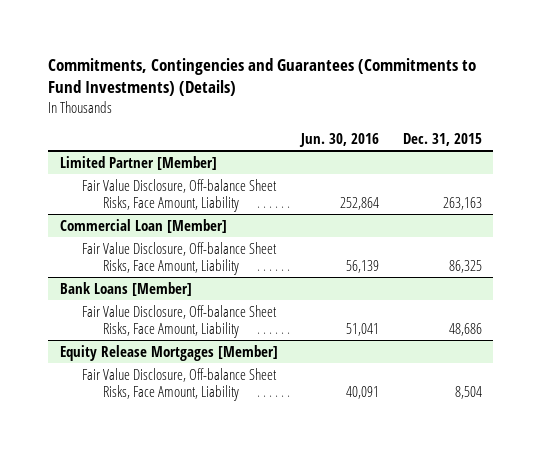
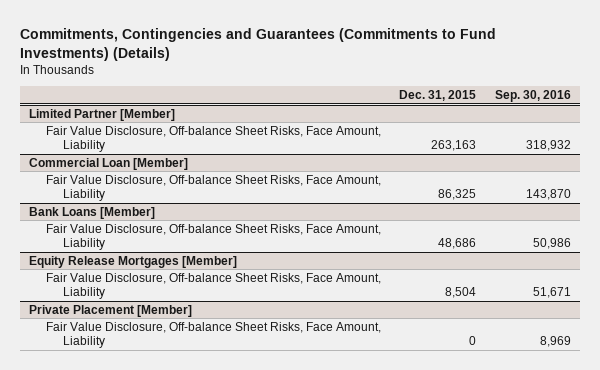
[299,132,380,147] Jun. 30, 2016 -> none
none -> [494,90,571,103] Sep. 30, 2016
none -> [28,304,192,317] Private Placement [Member]
none -> [45,321,381,349] Fair Value Disclosure, Off-balance Sheet Risks, Face Amount, Liability

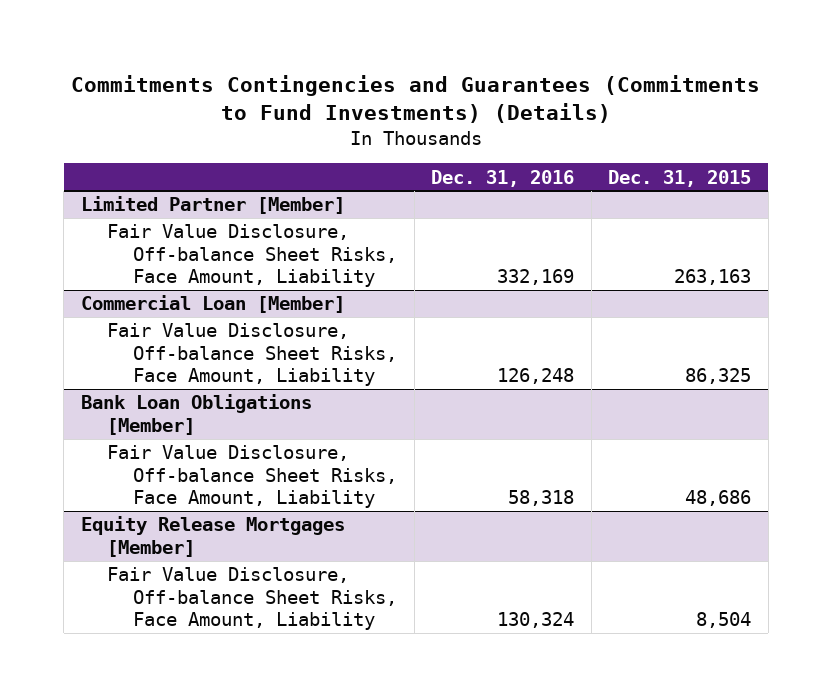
[19,27,496,61] Commitments, Contingencies and Guarantees (Commitments to Fund Investments) (Details) -> [70,75,760,124] Commitments Contingencies and Guarantees (Commitments to Fund Investments) (Details)
[494,90,571,103] Sep. 30, 2016 -> none
none -> [431,169,575,187] Dec. 31, 2016
[28,206,155,219] Bank Loans [Member] -> [80,394,312,435] Bank Loan Obligations [Member]
[28,304,192,317] Private Placement [Member] -> none
[45,321,381,349] Fair Value Disclosure, Off-balance Sheet Risks, Face Amount, Liability -> none

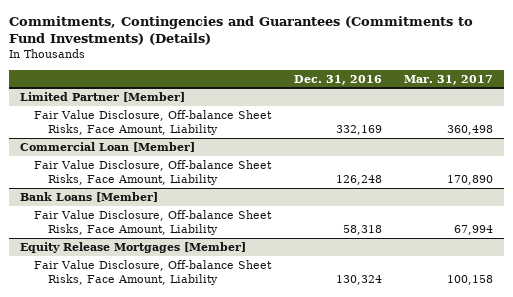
[70,75,760,124] Commitments Contingencies and Guarantees (Commitments to Fund Investments) (Details) -> [8,16,473,46] Commitments, Contingencies and Guarantees (Commitments to Fund Investments) (Details)
[608,169,752,187] Dec. 31, 2015 -> none
none -> [404,74,494,85] Mar. 31, 2017
[80,394,312,435] Bank Loan Obligations [Member] -> [20,191,159,202] Bank Loans [Member]

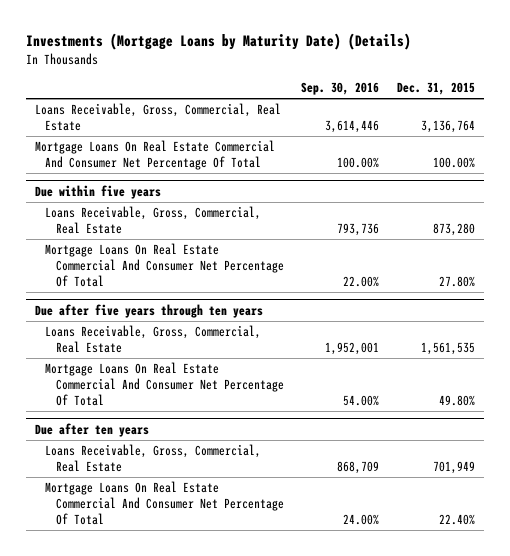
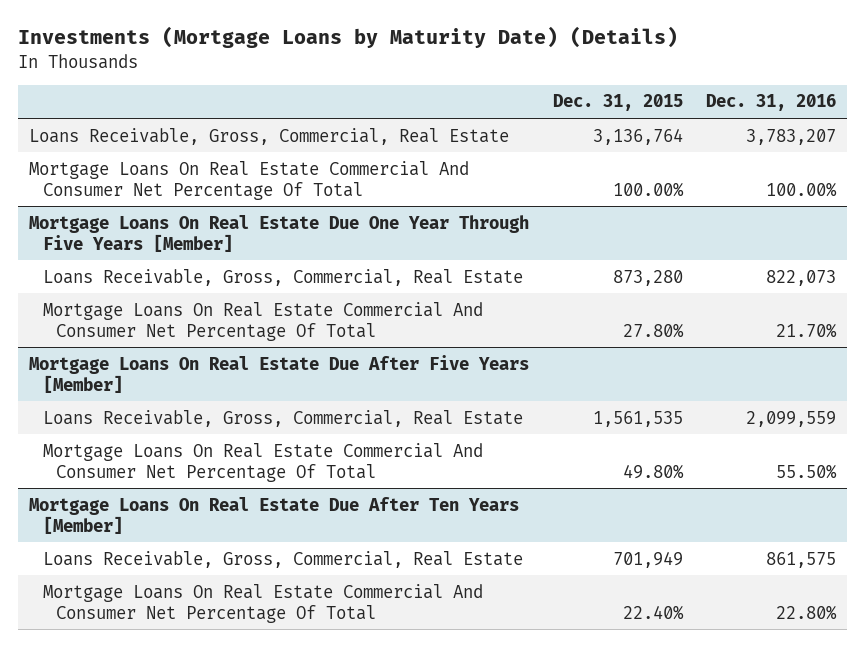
[301,82,380,96] Sep. 30, 2016 -> none
none -> [705,94,836,112] Dec. 31, 2016
[34,185,161,200] Due within five years -> [29,214,530,252] Mortgage Loans On Real Estate Due One Year Through Five Years [Member]
[34,304,263,319] Due after five years through ten years -> [29,354,530,393] Mortgage Loans On Real Estate Due After Five Years [Member]
[34,423,149,438] Due after ten years -> [29,496,520,534] Mortgage Loans On Real Estate Due After Ten Years [Member]

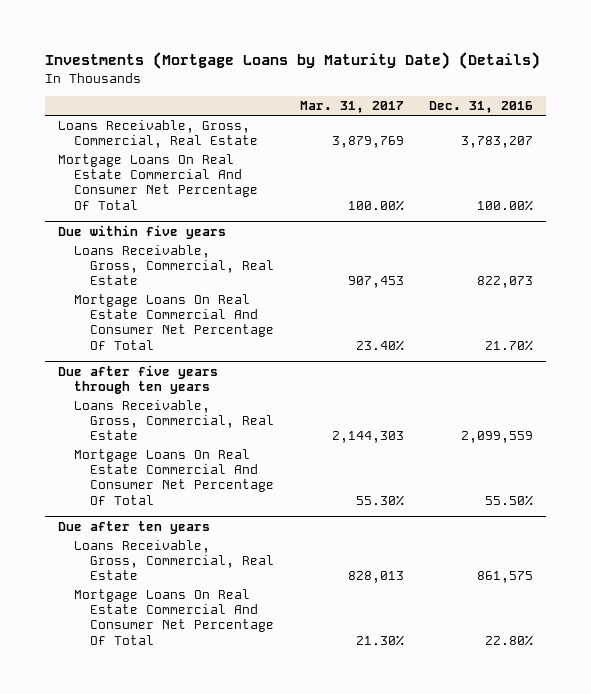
[552,94,683,112] Dec. 31, 2015 -> none
none -> [299,101,404,114] Mar. 31, 2017
[29,214,530,252] Mortgage Loans On Real Estate Due One Year Through Five Years [Member] -> [57,224,226,239] Due within five years
[29,354,530,393] Mortgage Loans On Real Estate Due After Five Years [Member] -> [57,364,218,394] Due after five years through ten years
[29,496,520,534] Mortgage Loans On Real Estate Due After Ten Years [Member] -> [57,520,210,534] Due after ten years

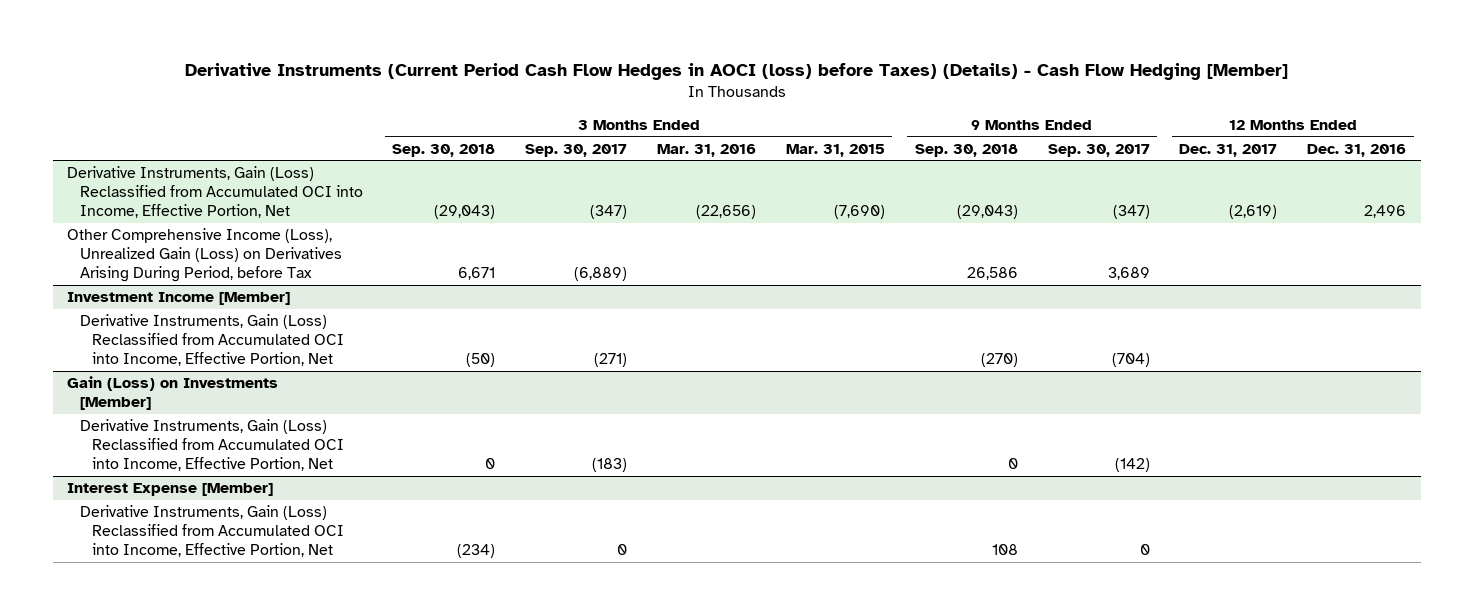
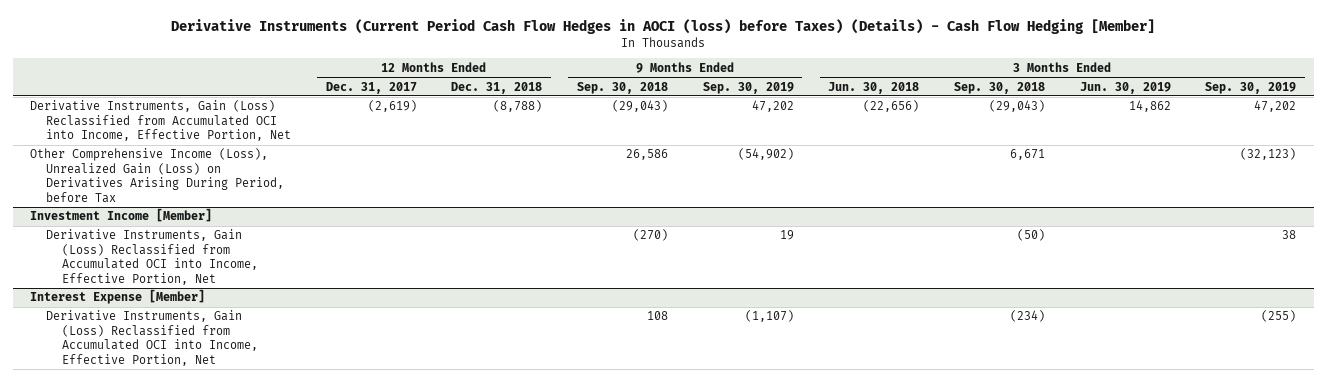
[525,143,628,157] Sep. 30, 2017 -> none
[657,143,757,157] Mar. 31, 2016 -> none
[785,143,885,157] Mar. 31, 2015 -> none
[1047,143,1150,157] Sep. 30, 2017 -> none
[1307,143,1407,157] Dec. 31, 2016 -> none
none -> [451,81,543,94] Dec. 31, 2018
none -> [702,81,794,94] Sep. 30, 2019
none -> [828,81,920,94] Jun. 30, 2018
none -> [1079,81,1171,94] Jun. 30, 2019
none -> [1205,81,1297,94] Sep. 30, 2019
[67,376,279,411] Gain (Loss) on Investments [Member] -> none
[79,419,344,471] Derivative Instruments, Gain (Loss) Reclassified from Accumulated OCI into Income, Effective Portion, Net -> none

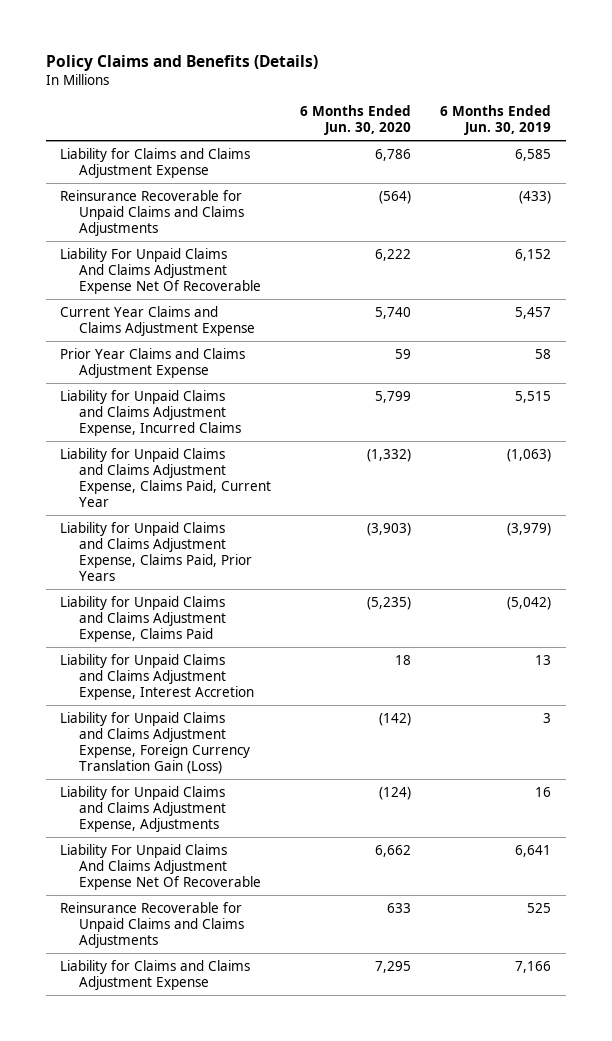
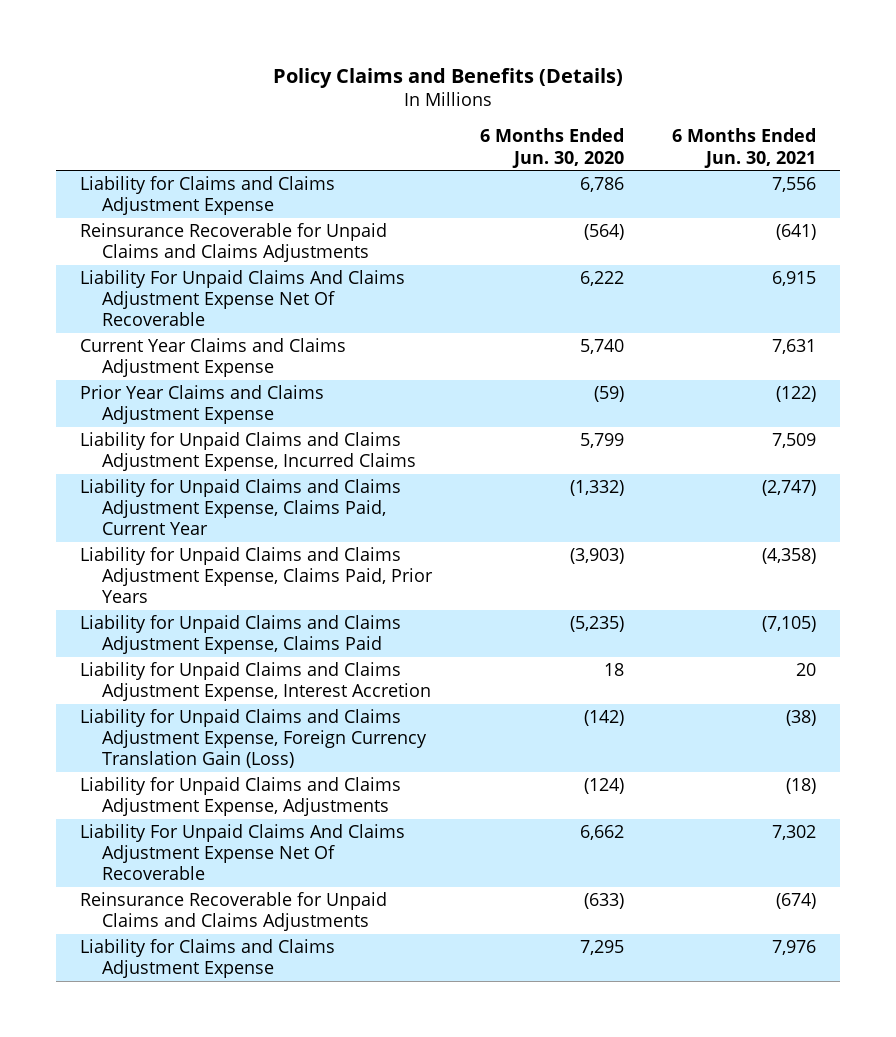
[440,105,552,136] 6 Months Ended Jun. 30, 2019 -> none
none -> [671,128,816,168] 6 Months Ended Jun. 30, 2021
[395,348,412,359] 59 -> [593,385,624,402] (59)
[387,902,412,913] 633 -> [583,892,624,909] (633)

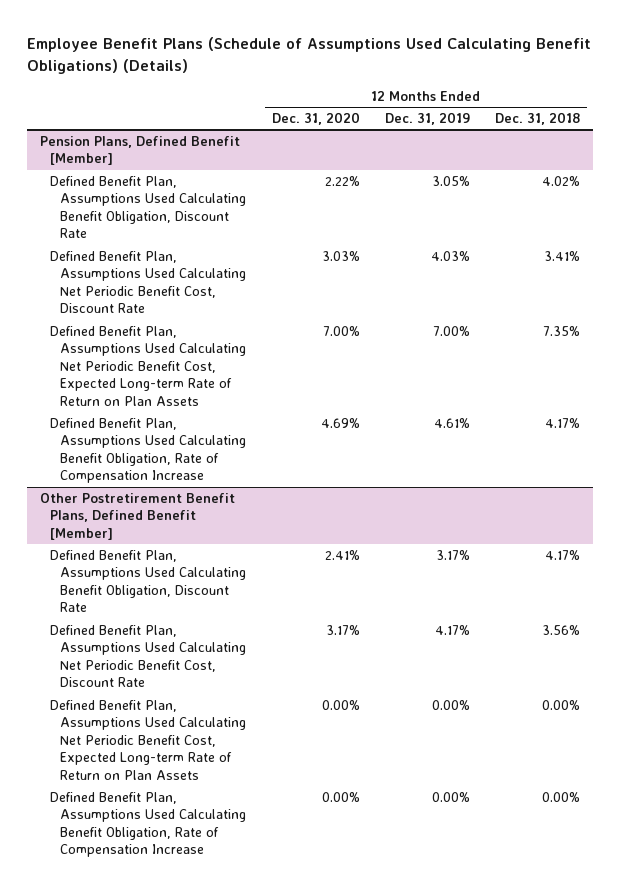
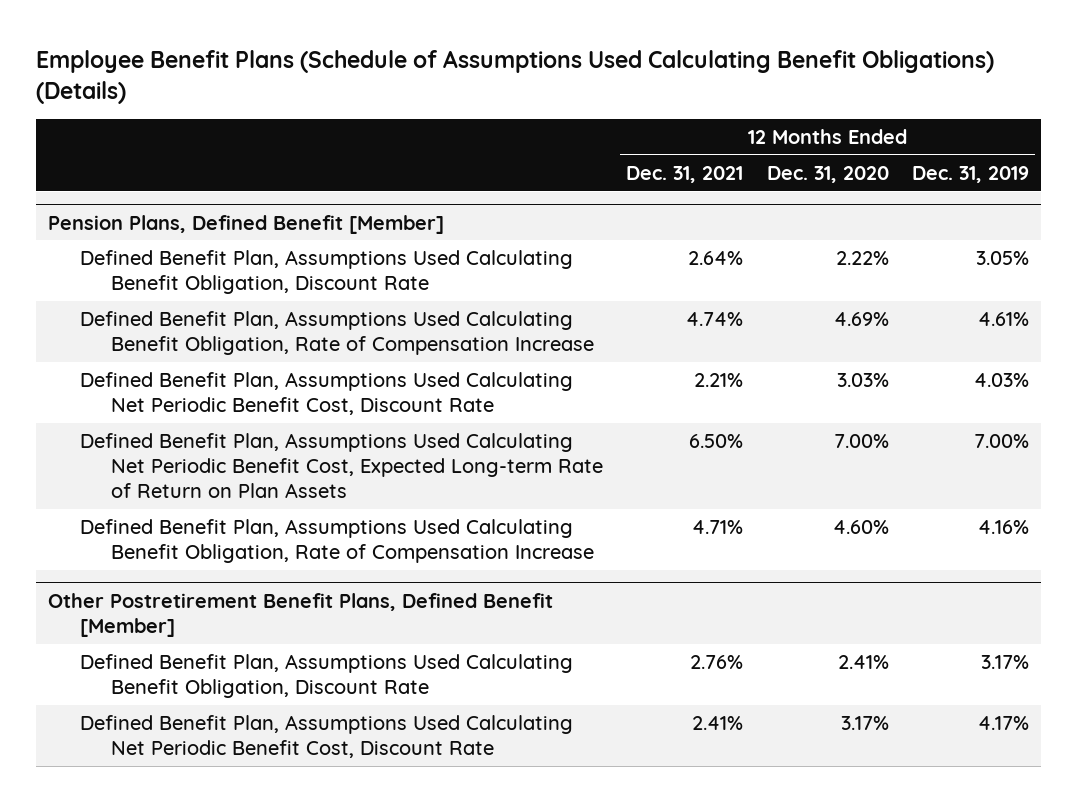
[495,111,581,125] Dec. 31, 2018 -> none
none -> [626,165,744,183] Dec. 31, 2021
[50,417,247,484] Defined Benefit Plan, Assumptions Used Calculating Benefit Obligation, Rate of Compensation Increase -> [79,311,594,356] Defined Benefit Plan, Assumptions Used Calculating Benefit Obligation, Rate of Compensation Increase
none -> [79,519,594,564] Defined Benefit Plan, Assumptions Used Calculating Benefit Obligation, Rate of Compensation Increase
[50,699,247,780] Defined Benefit Plan, Assumptions Used Calculating Net Periodic Benefit Cost, Expected Long-term Rate of Return on Plan Assets -> none
[50,791,247,858] Defined Benefit Plan, Assumptions Used Calculating Benefit Obligation, Rate of Compensation Increase -> none

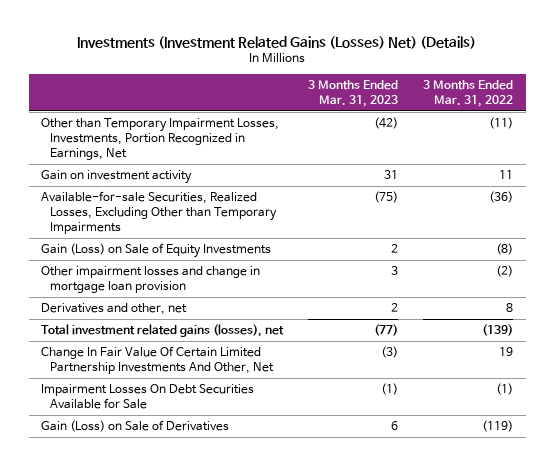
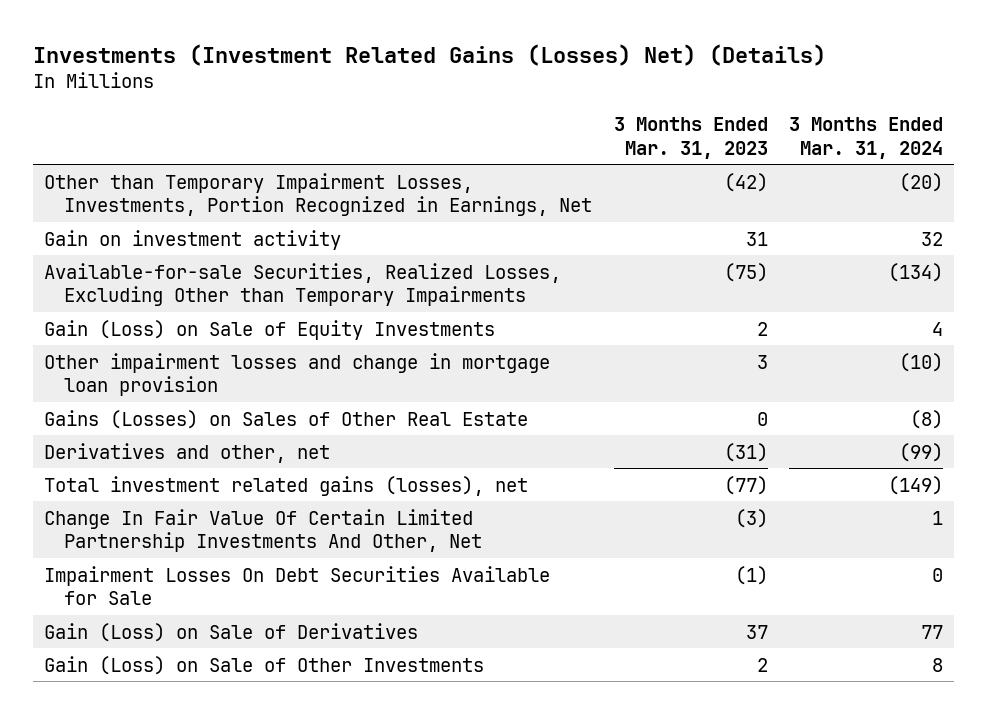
[423,80,514,108] 3 Months Ended Mar. 31, 2022 -> none
none -> [789,117,944,159] 3 Months Ended Mar. 31, 2024
none -> [43,409,528,429] Gains (Losses) on Sales of Other Real Estate
[391,303,399,313] 2 -> [723,442,768,462] (31)
[391,421,399,431] 6 -> [745,624,768,639] 37
none -> [43,655,484,675] Gain (Loss) on Sale of Other Investments

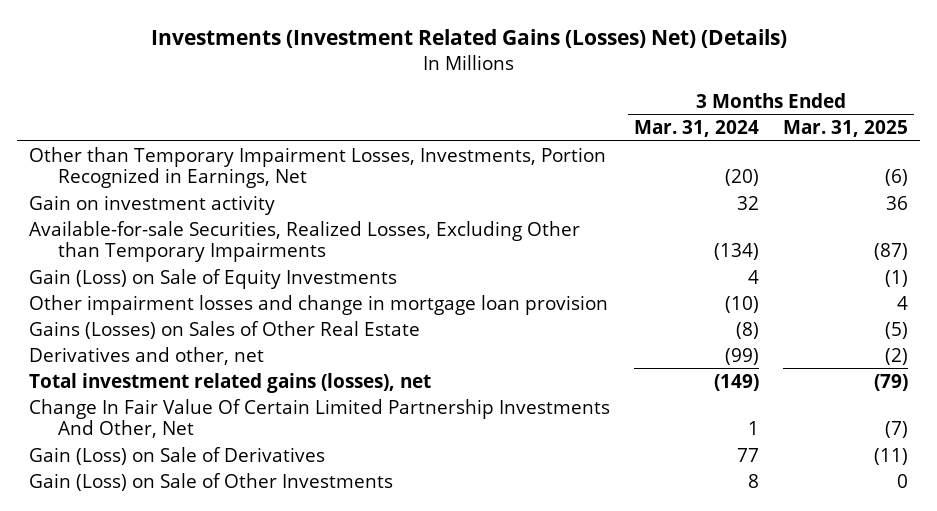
[613,117,768,159] 3 Months Ended Mar. 31, 2023 -> none
none -> [783,120,909,138] Mar. 31, 2025
[43,565,550,606] Impairment Losses On Debt Securities Available for Sale -> none

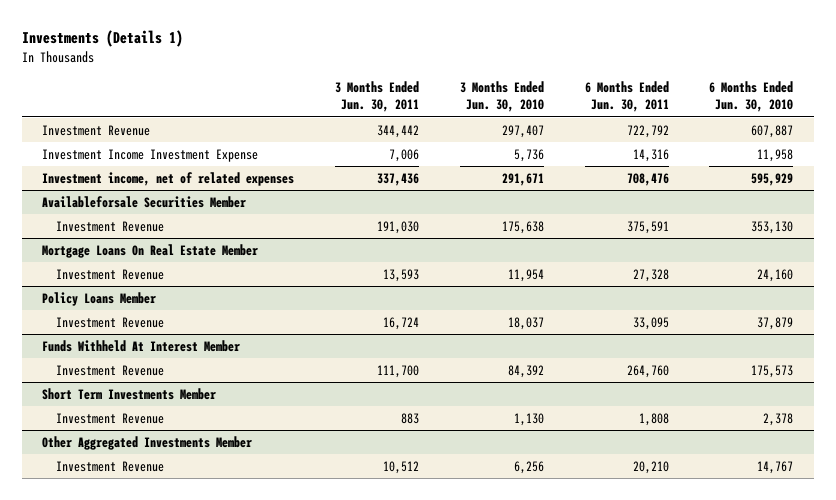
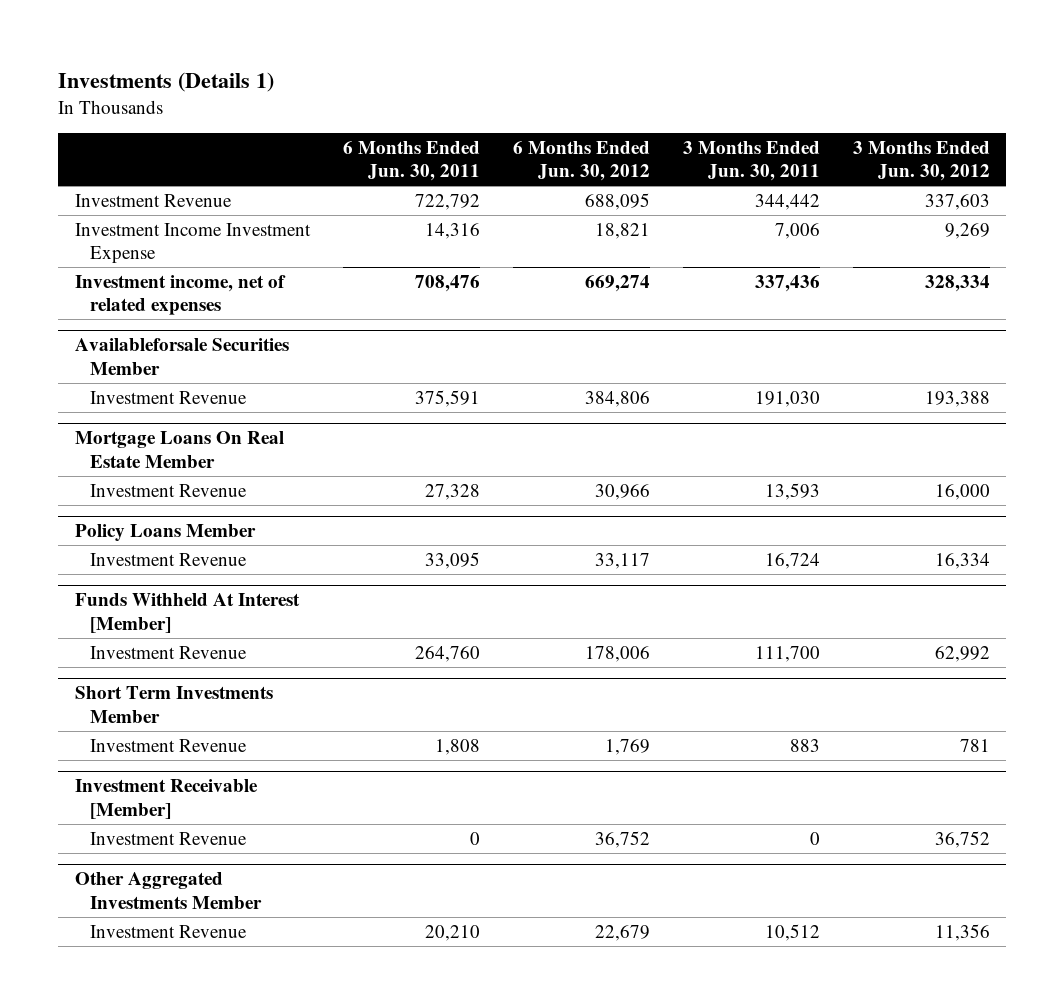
[459,81,544,113] 3 Months Ended Jun. 30, 2010 -> none
[709,81,794,113] 6 Months Ended Jun. 30, 2010 -> none
none -> [512,140,650,182] 6 Months Ended Jun. 30, 2012
none -> [852,140,990,182] 3 Months Ended Jun. 30, 2012
[42,339,241,352] Funds Withheld At Interest Member -> [74,593,300,633] Funds Withheld At Interest [Member]
none -> [74,779,258,819] Investment Receivable [Member]
none -> [89,831,247,845] Investment Revenue

